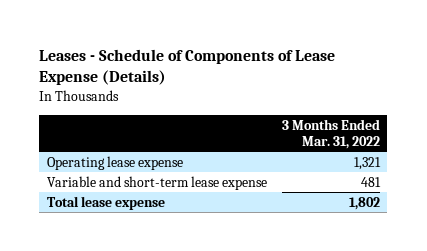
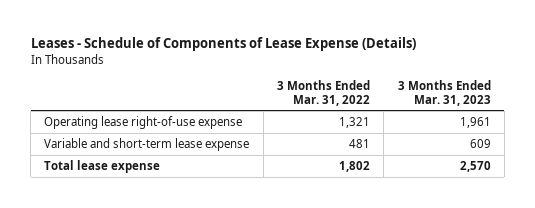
none -> [397,79,491,106] 3 Months Ended Mar. 31, 2023
[46,155,183,170] Operating lease expense -> [44,115,243,129] Operating lease right-of-use expense

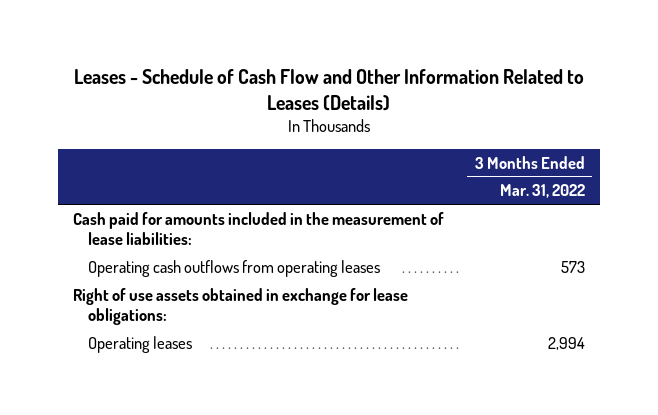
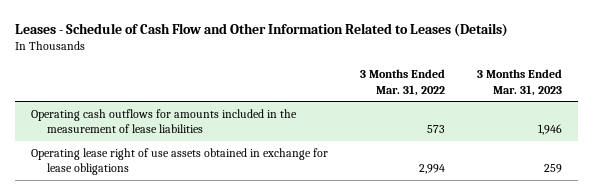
none -> [476,69,562,96] 3 Months Ended Mar. 31, 2023
[72,211,444,245] Cash paid for amounts included in the measurement of lease liabilities: -> none
[72,287,408,325] Right of use assets obtained in exchange for lease obligations: -> none
[87,259,380,277] Operating cash outflows from operating leases -> [31,108,298,134] Operating cash outflows for amounts included in the measurement of lease liabilities
[87,335,192,353] Operating leases -> [31,147,329,176] Operating lease right of use assets obtained in exchange for lease obligations

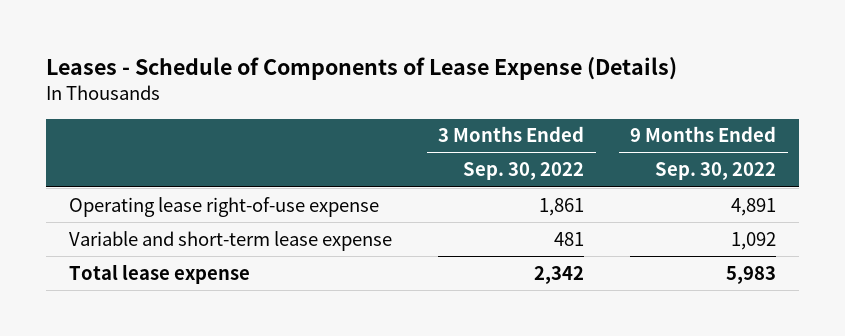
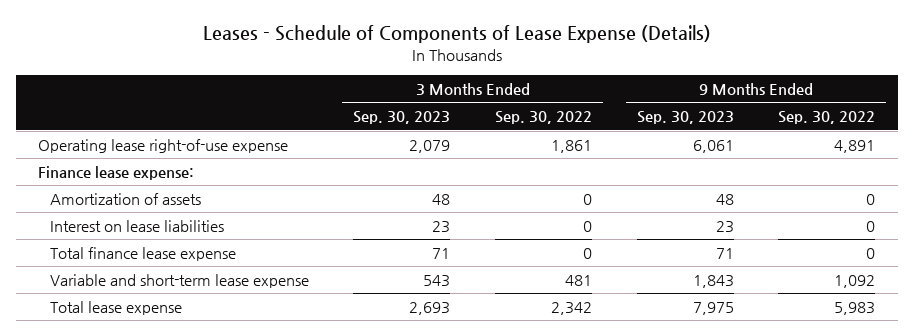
none -> [353,111,451,125] Sep. 30, 2023
none -> [636,111,734,125] Sep. 30, 2023
none -> [37,166,194,181] Finance lease expense:
none -> [49,193,201,206] Amortization of assets
none -> [49,220,224,233] Interest on lease liabilities
none -> [49,247,236,262] Total finance lease expense

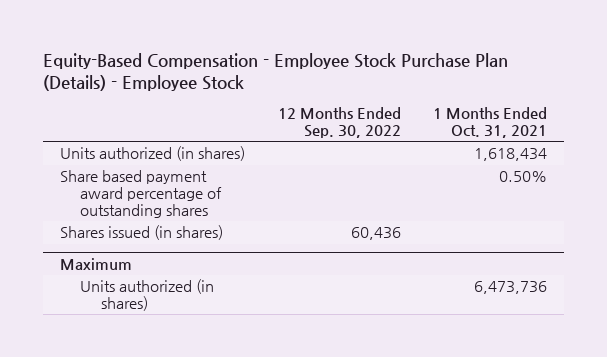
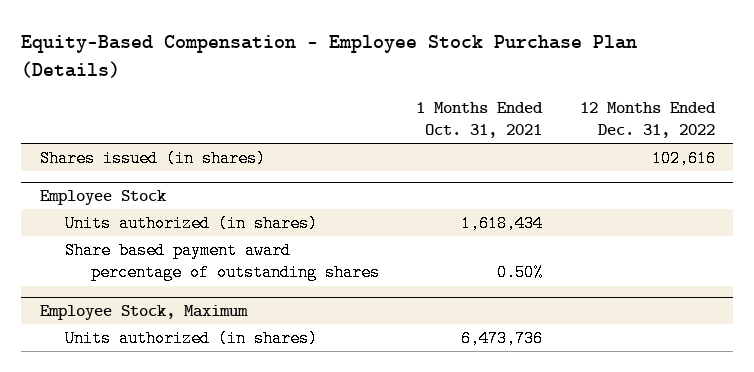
[43,52,509,91] Equity-Based Compensation - Employee Stock Purchase Plan (Details) - Employee Stock -> [20,35,637,78] Equity-Based Compensation - Employee Stock Purchase Plan (Details)
[277,107,401,139] 12 Months Ended Sep. 30, 2022 -> none
none -> [579,101,716,138] 12 Months Ended Dec. 31, 2022
[59,225,223,241] Shares issued (in shares) -> [39,150,266,168] Shares issued (in shares)
none -> [39,190,167,206] Employee Stock
[59,257,132,270] Maximum -> none
none -> [39,305,248,321] Employee Stock, Maximum

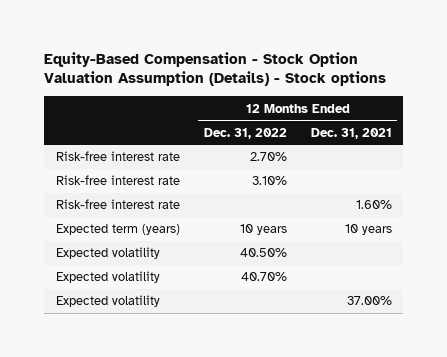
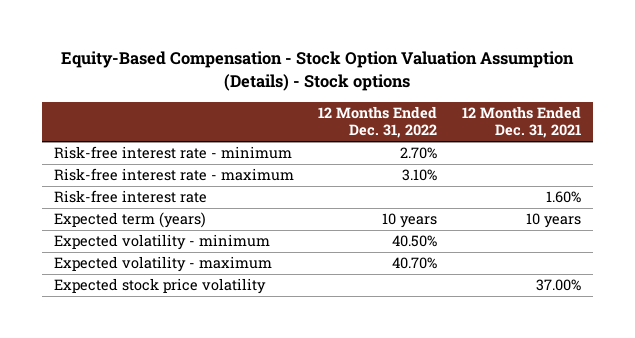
[55,151,180,162] Risk-free interest rate -> [54,146,293,160] Risk-free interest rate - minimum
[55,175,180,186] Risk-free interest rate -> [54,168,295,182] Risk-free interest rate - maximum
[55,247,160,260] Expected volatility -> [54,234,271,251] Expected volatility - minimum
[55,271,160,284] Expected volatility -> [54,256,273,273] Expected volatility - maximum
[55,295,160,308] Expected volatility -> [54,278,267,295] Expected stock price volatility

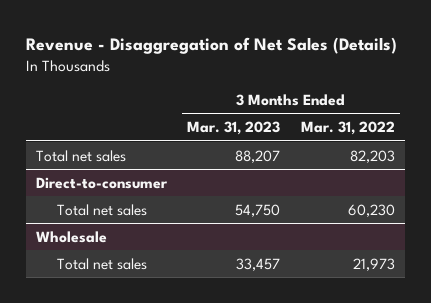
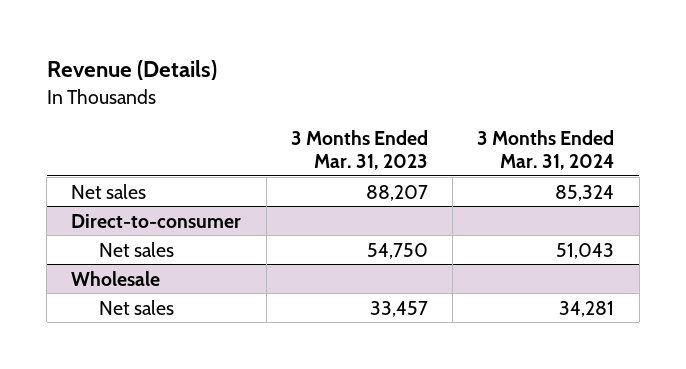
[26,37,398,55] Revenue - Disaggregation of Net Sales (Details) -> [46,60,217,81] Revenue (Details)
[300,121,395,136] Mar. 31, 2022 -> none
none -> [477,129,615,170] 3 Months Ended Mar. 31, 2024
[36,149,127,162] Total net sales -> [71,183,147,199] Net sales
[56,203,147,216] Total net sales -> [98,241,174,257] Net sales
[56,257,147,270] Total net sales -> [98,299,174,315] Net sales

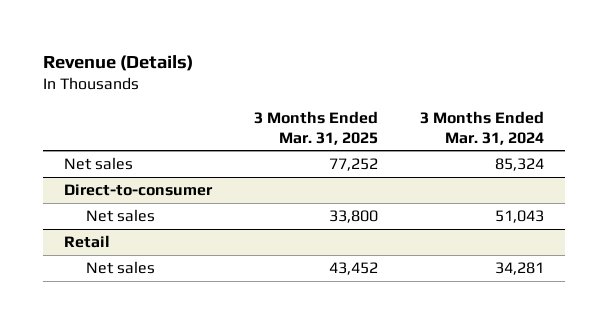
[290,129,428,170] 3 Months Ended Mar. 31, 2023 -> none
none -> [254,111,379,145] 3 Months Ended Mar. 31, 2025
[71,270,161,286] Wholesale -> [64,235,111,249] Retail

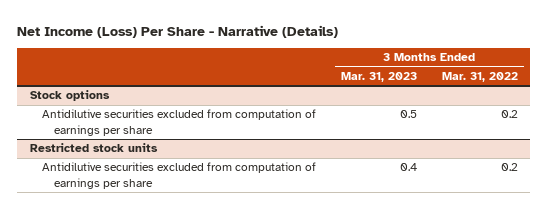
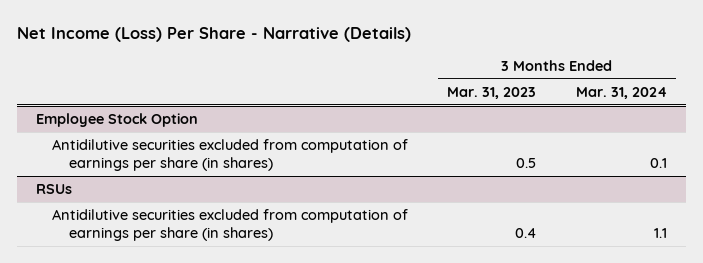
[441,72,518,83] Mar. 31, 2022 -> none
none -> [575,86,667,99] Mar. 31, 2024
[29,90,110,102] Stock options -> [36,112,199,127] Employee Stock Option
[42,109,317,136] Antidilutive securities excluded from computation of earnings per share -> [52,138,409,171] Antidilutive securities excluded from computation of earnings per share (in shares)
[29,143,158,153] Restricted stock units -> [36,183,73,194] RSUs
[42,162,317,189] Antidilutive securities excluded from computation of earnings per share -> [52,208,409,241] Antidilutive securities excluded from computation of earnings per share (in shares)

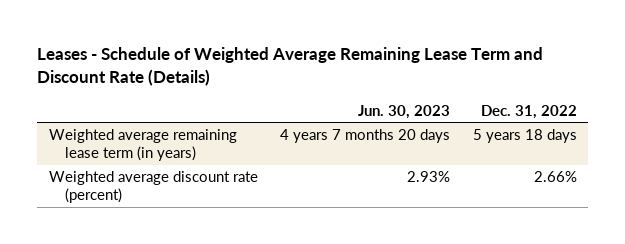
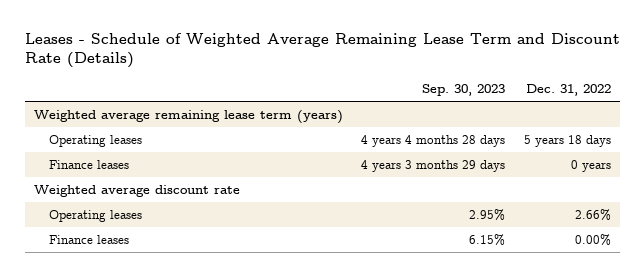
[358,104,451,119] Jun. 30, 2023 -> none
none -> [422,83,506,96] Sep. 30, 2023
none -> [33,109,343,124] Weighted average remaining lease term (years)
[48,129,237,162] Weighted average remaining lease term (in years) -> [48,134,142,147] Operating leases
none -> [48,159,129,169] Finance leases
none -> [33,184,240,197] Weighted average discount rate
[48,171,258,204] Weighted average discount rate (percent) -> [48,209,142,222] Operating leases
none -> [48,234,129,244] Finance leases

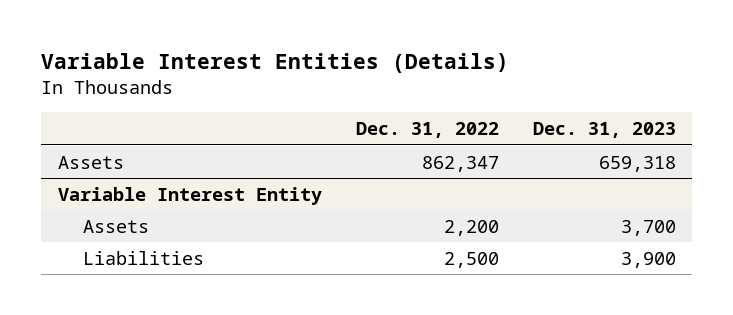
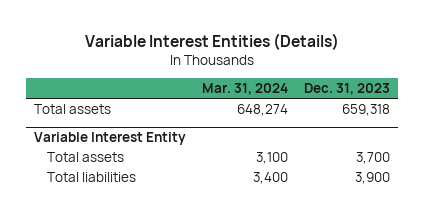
[355,122,499,139] Dec. 31, 2022 -> none
none -> [202,83,289,96] Mar. 31, 2024
[57,155,124,169] Assets -> [34,103,112,114] Total assets
[82,219,149,233] Assets -> [47,151,125,162] Total assets
[82,250,204,265] Liabilities -> [47,171,137,182] Total liabilities

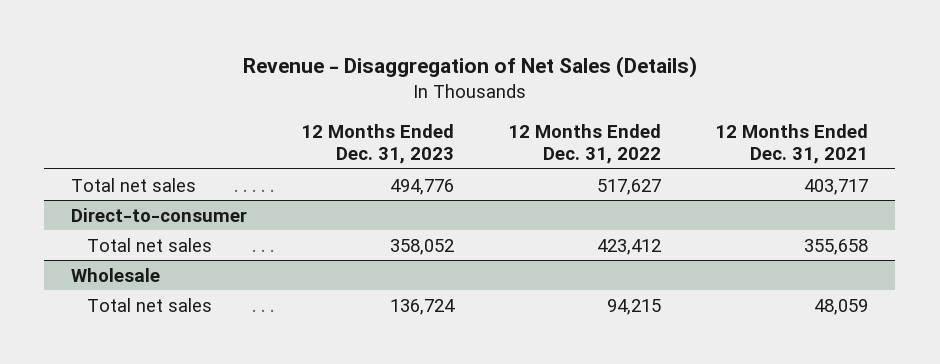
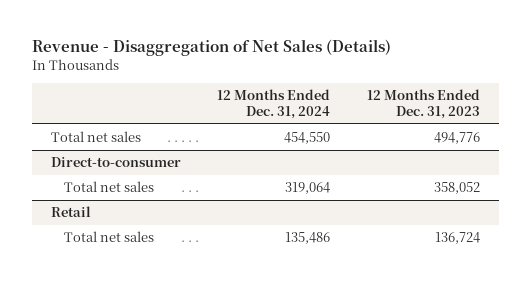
[508,123,662,165] 12 Months Ended Dec. 31, 2022 -> none
[715,123,869,165] 12 Months Ended Dec. 31, 2021 -> none
none -> [217,88,331,120] 12 Months Ended Dec. 31, 2024
[71,267,161,282] Wholesale -> [50,206,91,218] Retail

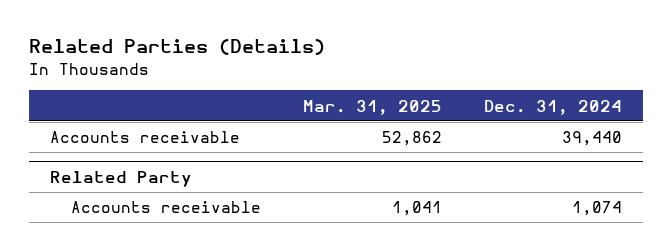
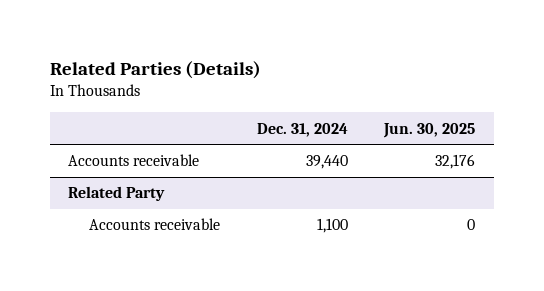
[303,99,443,115] Mar. 31, 2025 -> none
none -> [383,122,476,138] Jun. 30, 2025
[571,201,622,217] 1,074 -> [316,218,348,234] 1,100

